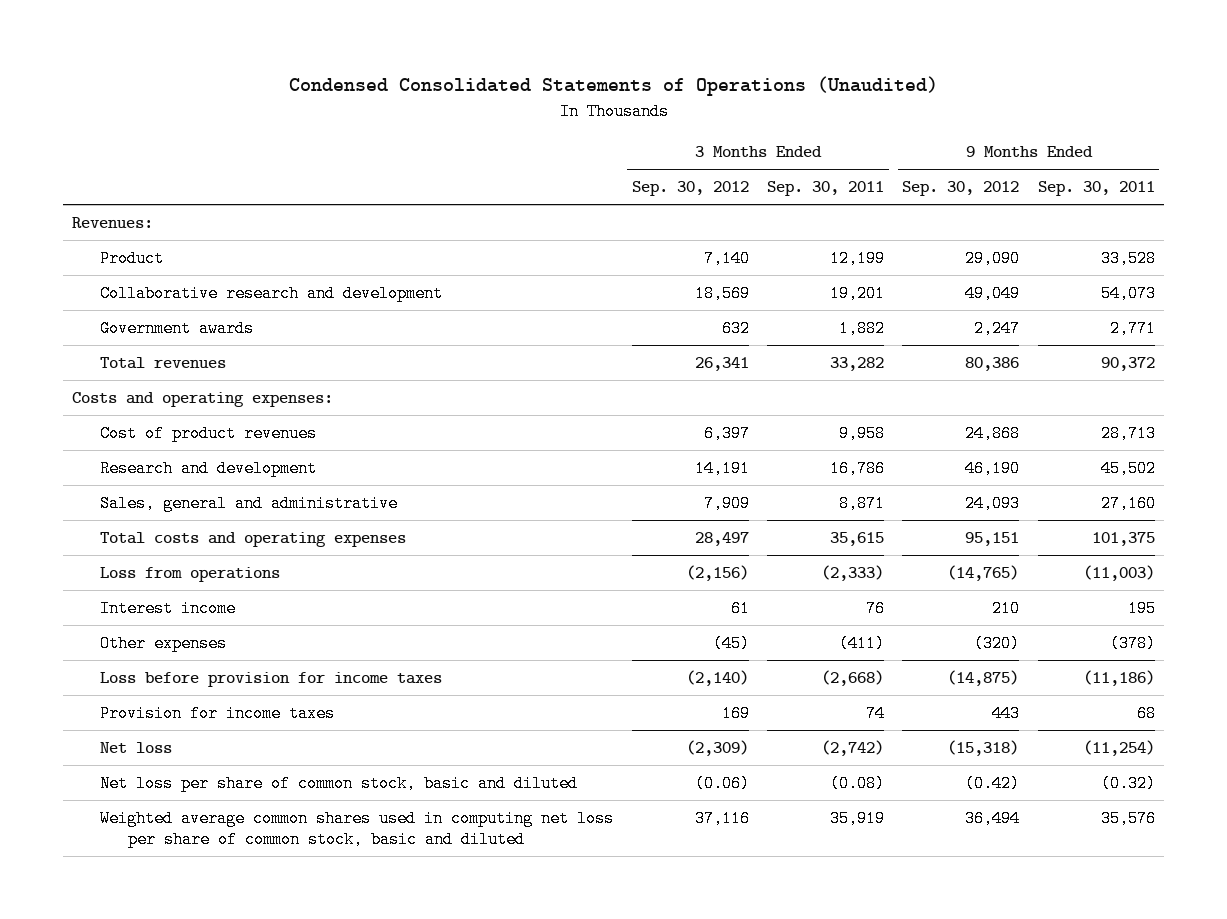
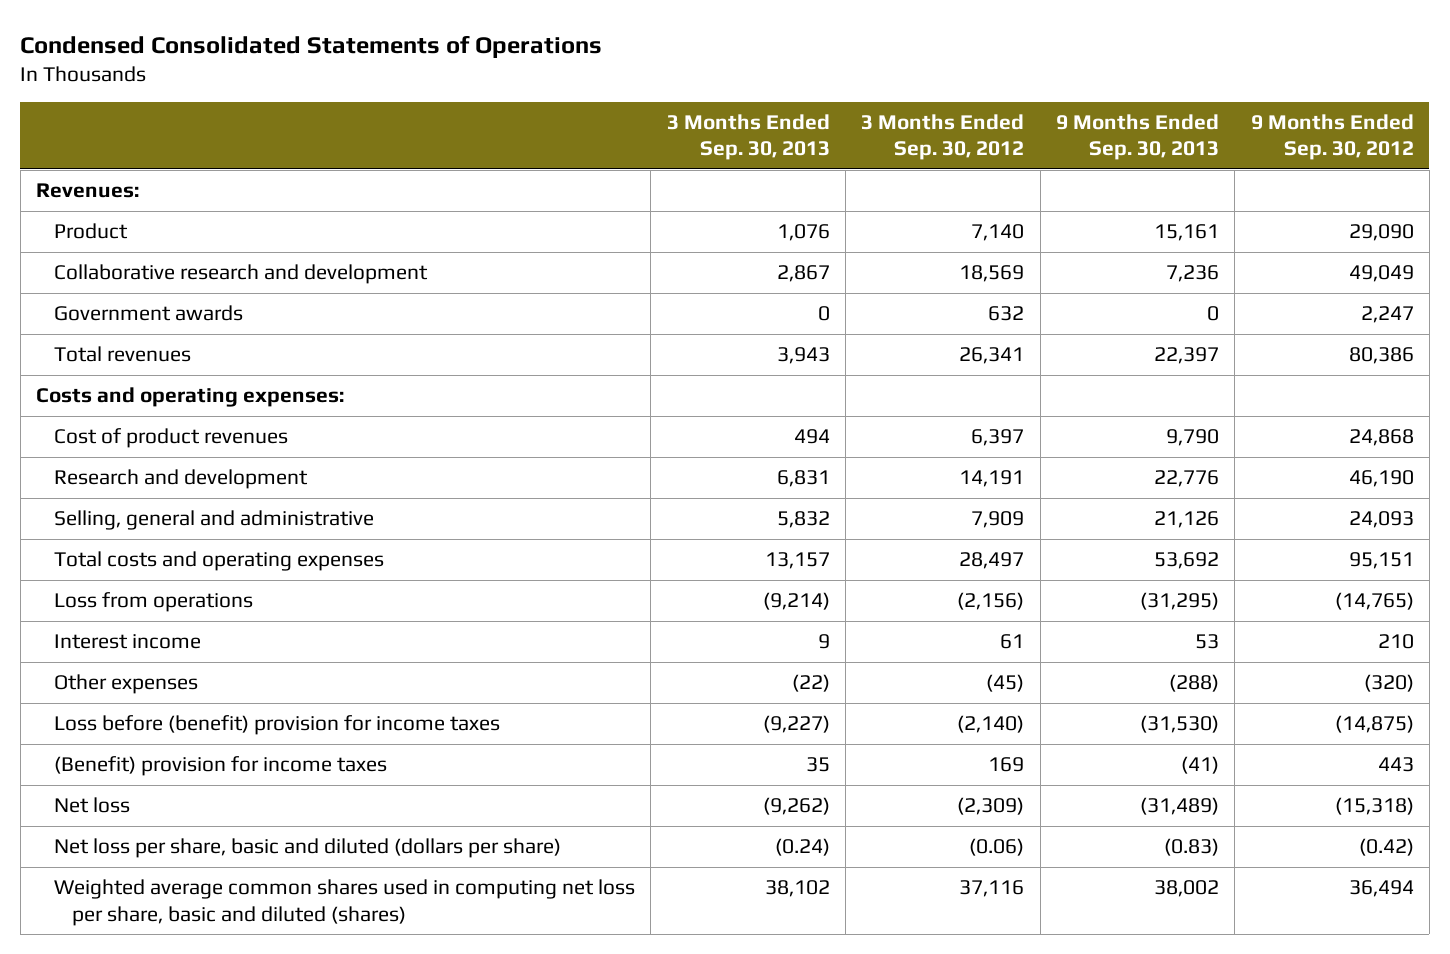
[288,76,938,97] Condensed Consolidated Statements of Operations (Unaudited) -> [20,34,603,58] Condensed Consolidated Statements of Operations
[766,181,884,197] Sep. 30, 2011 -> none
[1037,181,1155,197] Sep. 30, 2011 -> none
none -> [666,113,830,161] 3 Months Ended Sep. 30, 2013
none -> [1055,113,1219,161] 9 Months Ended Sep. 30, 2013
[100,495,399,513] Sales, general and administrative -> [53,510,374,531] Selling, general and administrative
[100,672,443,688] Loss before provision for income taxes -> [53,715,500,736] Loss before (benefit) provision for income taxes
[100,705,336,723] Provision for income taxes -> [53,756,387,777] (Benefit) provision for income taxes
[100,775,579,793] Net loss per share of common stock, basic and diluted -> [53,838,561,859] Net loss per share, basic and diluted (dollars per share)
[100,810,615,849] Weighted average common shares used in computing net loss per share of common stock, basic and diluted -> [53,879,635,926] Weighted average common shares used in computing net loss per share, basic and diluted (shares)

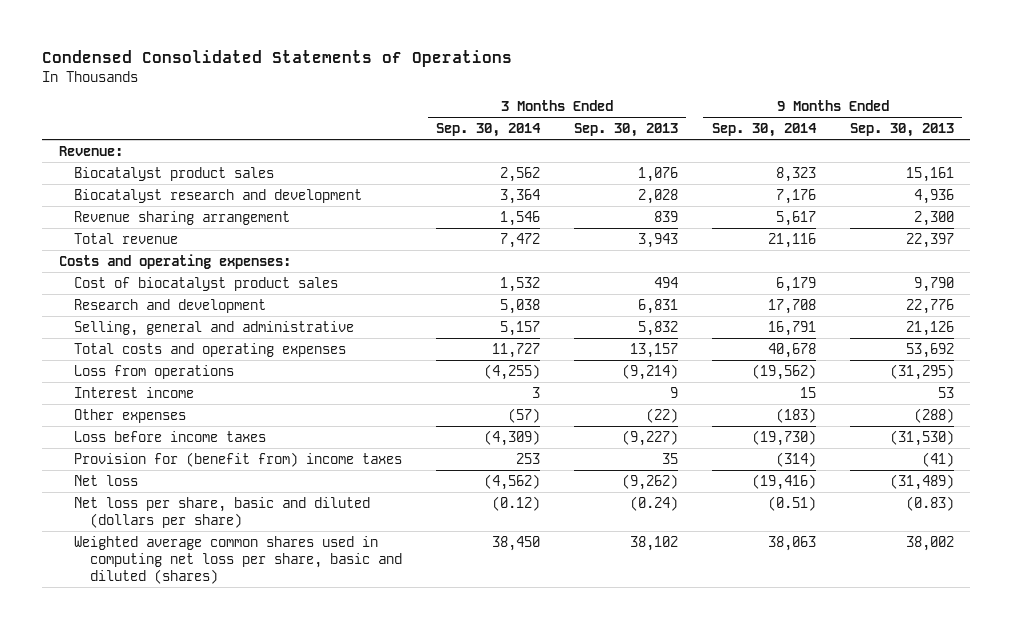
[861,113,1025,161] 3 Months Ended Sep. 30, 2012 -> none
[1250,113,1414,161] 9 Months Ended Sep. 30, 2012 -> none
none -> [436,122,542,137] Sep. 30, 2014
none -> [711,122,817,137] Sep. 30, 2014
[53,305,243,322] Government awards -> none
[36,183,140,199] Revenues: -> [59,145,124,156] Revenue:
[53,223,128,240] Product -> [74,166,275,181] Biocatalyst product sales
[53,264,428,285] Collaborative research and development -> [74,188,363,203] Biocatalyst research and development
[776,265,830,283] 2,867 -> [637,188,678,204] 2,028
[1165,265,1219,283] 7,236 -> [913,188,954,204] 4,936
none -> [74,210,291,225] Revenue sharing arrangement
[53,346,191,363] Total revenues -> [74,232,179,244] Total revenue
[53,428,288,449] Cost of product revenues -> [74,276,339,291] Cost of biocatalyst product sales
[53,715,500,736] Loss before (benefit) provision for income taxes -> [74,430,267,442] Loss before income taxes
[53,756,387,777] (Benefit) provision for income taxes -> [74,451,403,467] Provision for (benefit from) income taxes

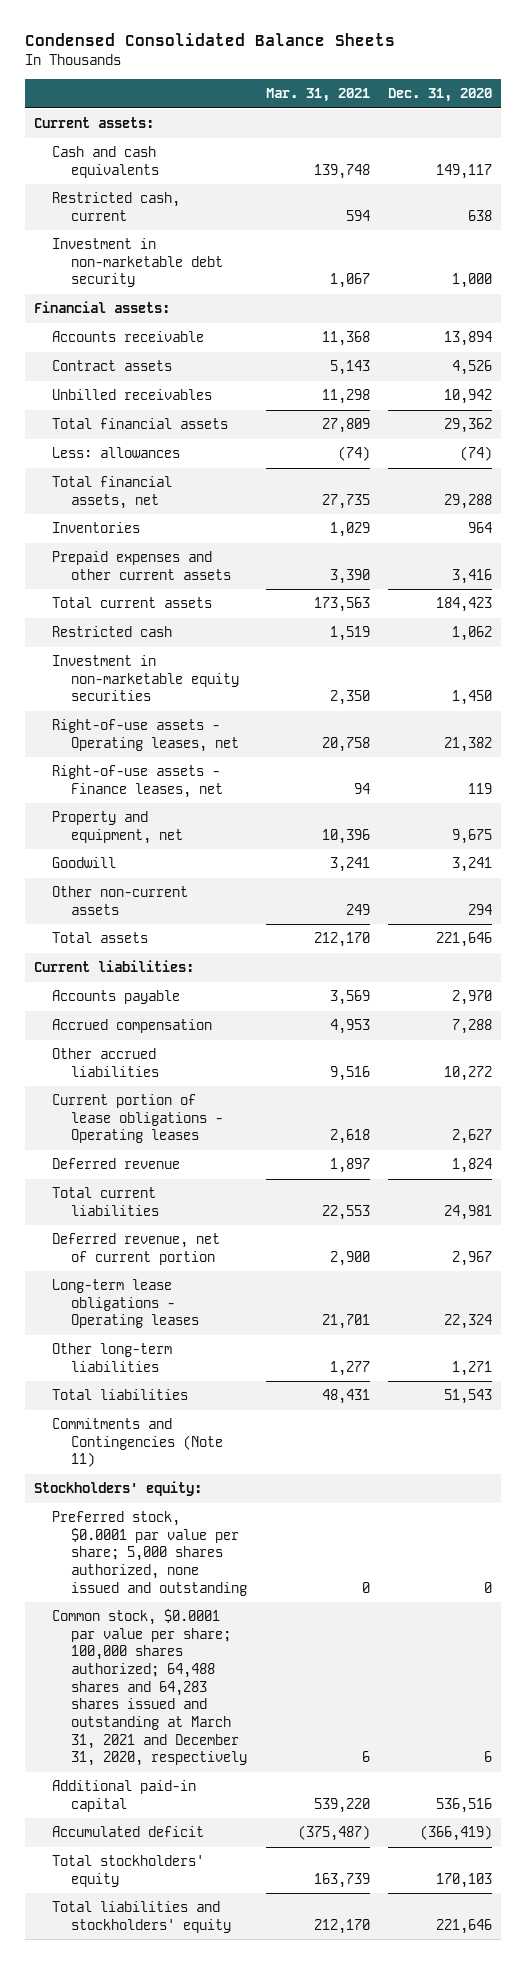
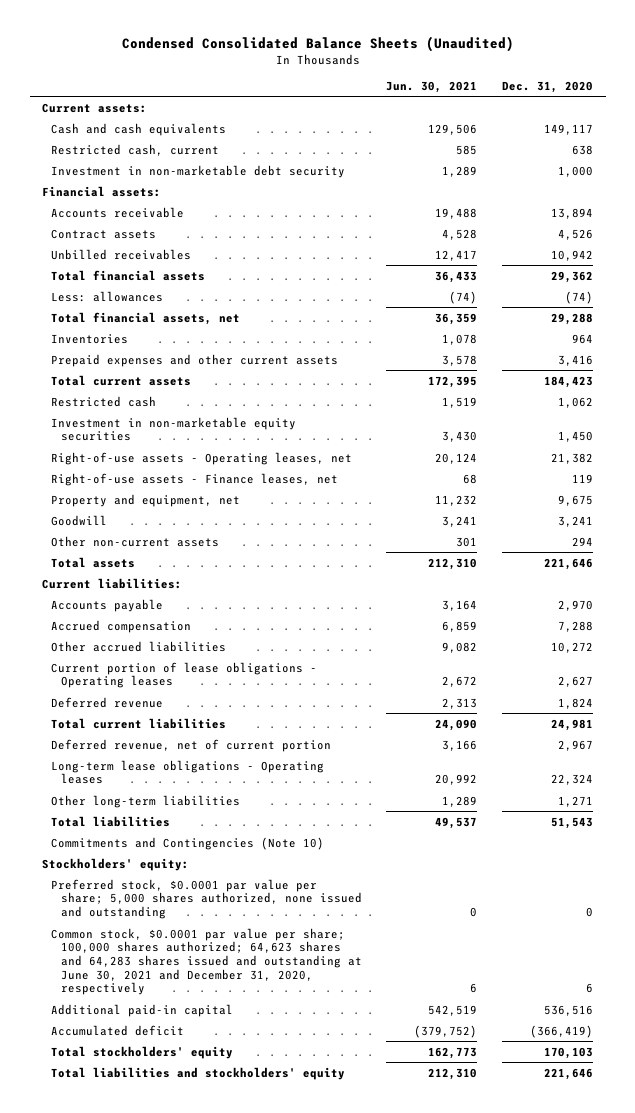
[24,33,395,47] Condensed Consolidated Balance Sheets -> [121,35,514,52] Condensed Consolidated Balance Sheets (Unaudited)
[265,88,370,103] Mar. 31, 2021 -> none
none -> [386,80,478,93] Jun. 30, 2021
[52,1418,224,1468] Commitments and Contingencies (Note 11) -> [51,836,325,850] Commitments and Contingencies (Note 10)
[52,1609,248,1767] Common stock, $0.0001 par value per share; 100,000 shares authorized; 64,488 shares and 64,283 shares issued and outstanding at March 31, 2021 and December 31, 2020, respectively -> [51,927,362,996] Common stock, $0.0001 par value per share; 100,000 shares authorized; 64,623 shares and 64,283 shares issued and outstanding at June 30, 2021 and December 31, 2020, respectively

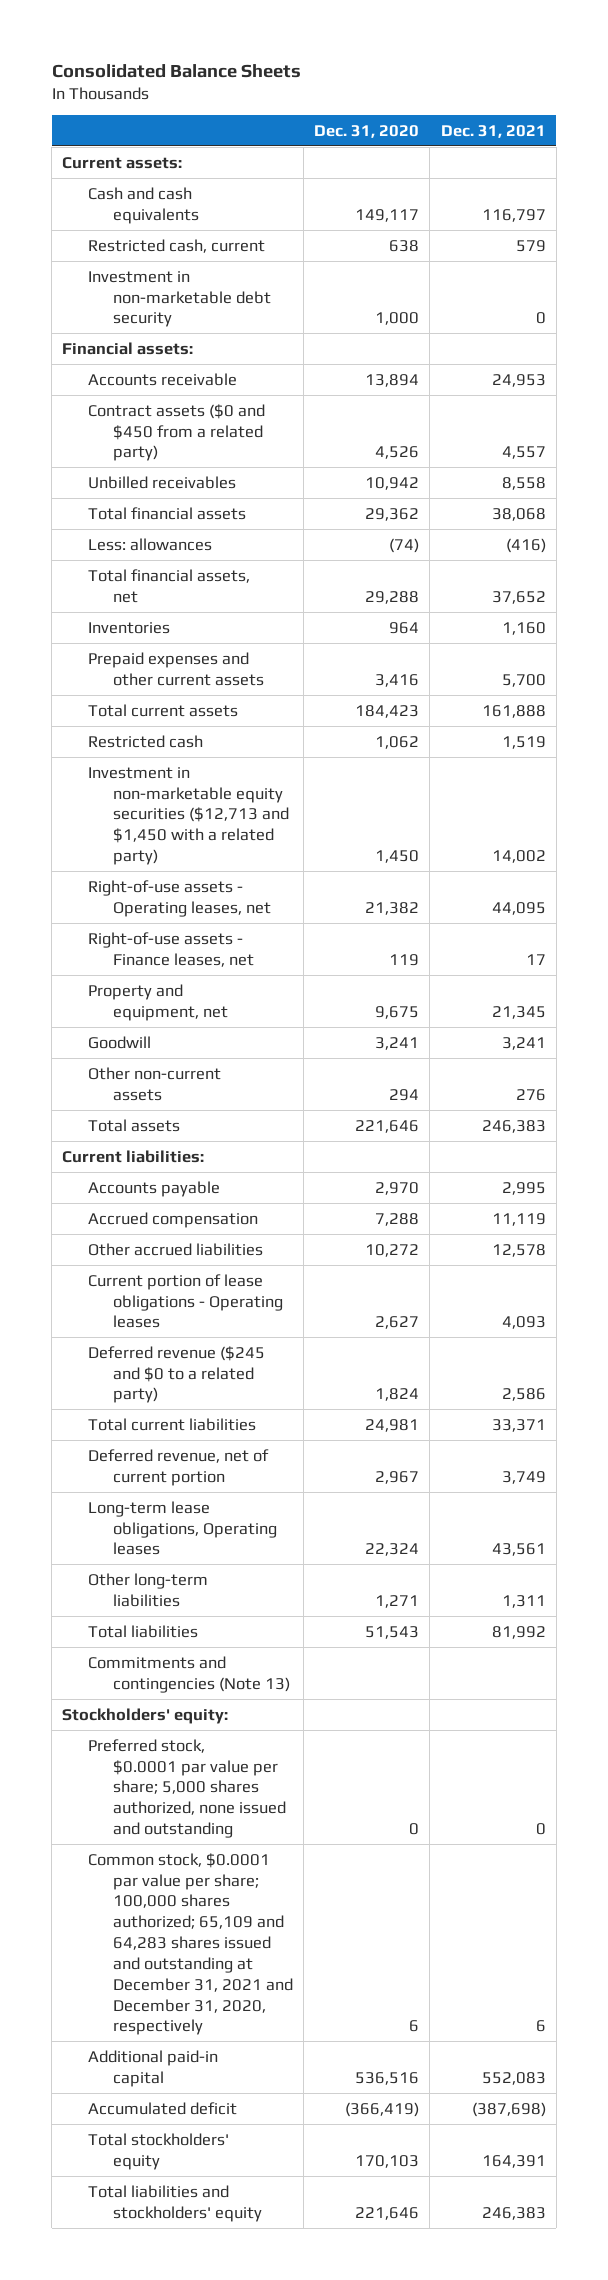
[121,35,514,52] Condensed Consolidated Balance Sheets (Unaudited) -> [51,63,301,78] Consolidated Balance Sheets
[386,80,478,93] Jun. 30, 2021 -> none
none -> [440,124,546,138] Dec. 31, 2021
[51,228,157,239] Contract assets -> [87,403,265,462] Contract assets ($0 and $450 from a related party)
[51,416,297,442] Investment in non-marketable equity securities -> [87,766,289,866] Investment in non-marketable equity securities ($12,713 and $1,450 with a related party)
[51,696,164,708] Deferred revenue -> [87,1345,265,1404] Deferred revenue ($245 and $0 to a related party)
[51,759,325,785] Long-term lease obligations - Operating leases -> [87,1500,277,1556] Long-term lease obligations, Operating leases
[51,836,325,850] Commitments and Contingencies (Note 10) -> [87,1655,290,1693] Commitments and contingencies (Note 13)
[51,927,362,996] Common stock, $0.0001 par value per share; 100,000 shares authorized; 64,623 shares and 64,283 shares issued and outstanding at June 30, 2021 and December 31, 2020, respectively -> [87,1852,293,2036] Common stock, $0.0001 par value per share; 100,000 shares authorized; 65,109 and 64,283 shares issued and outstanding at December 31, 2021 and December 31, 2020, respectively

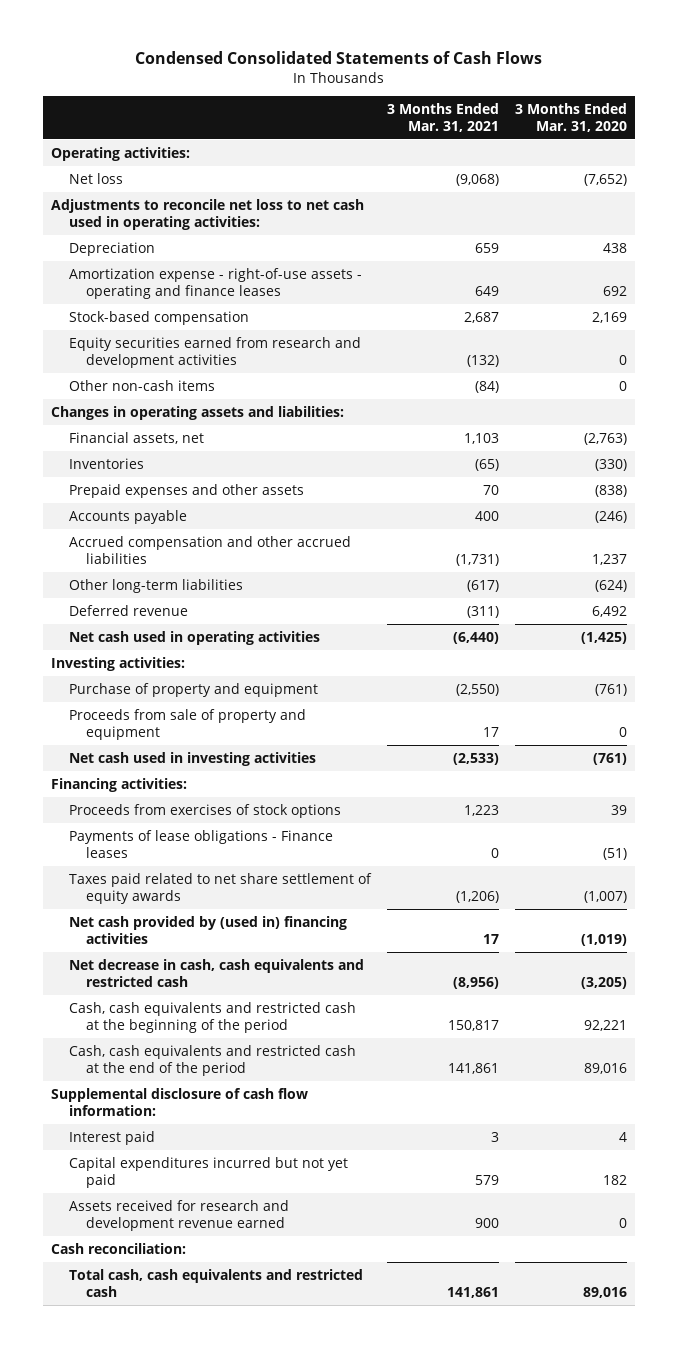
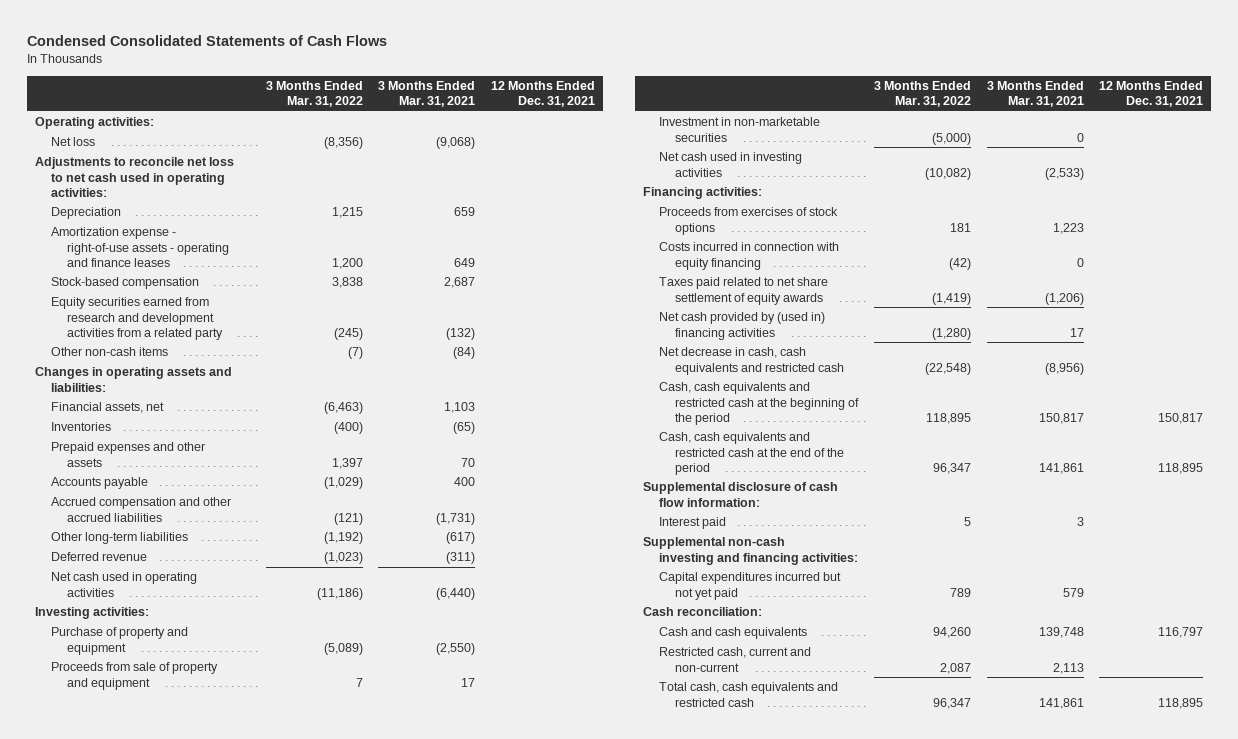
[514,103,627,132] 3 Months Ended Mar. 31, 2020 -> none
none -> [265,80,363,108] 3 Months Ended Mar. 31, 2022
none -> [491,80,596,108] 12 Months Ended Dec. 31, 2021
[68,336,361,368] Equity securities earned from research and development activities -> [50,297,223,340] Equity securities earned from research and development activities from a related party
none -> [658,117,820,142] Investment in non-marketable securities
[68,829,333,858] Payments of lease obligations - Finance leases -> none
none -> [658,242,839,270] Costs incurred in connection with equity financing
none -> [642,537,858,565] Supplemental non-cash investing and financing activities:
[68,1199,289,1231] Assets received for research and development revenue earned -> none
none -> [658,627,807,640] Cash and cash equivalents
none -> [658,647,811,672] Restricted cash, current and non-current

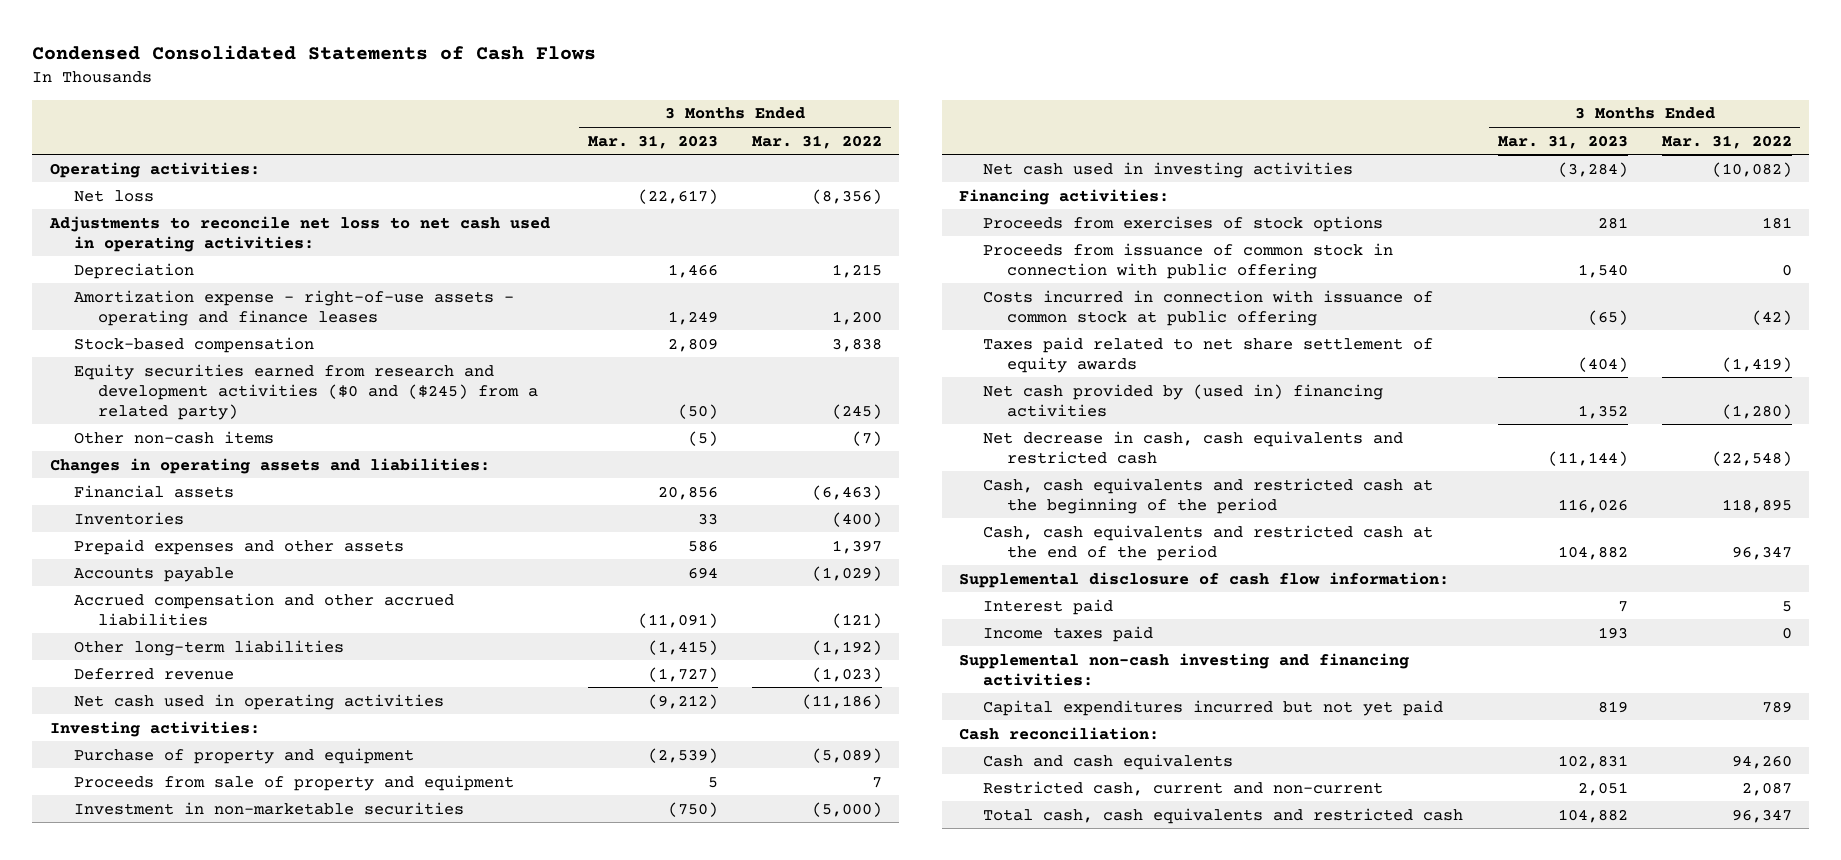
[378,80,476,108] 3 Months Ended Mar. 31, 2021 -> none
[491,80,596,108] 12 Months Ended Dec. 31, 2021 -> none
none -> [587,134,718,149] Mar. 31, 2023
[50,297,223,340] Equity securities earned from research and development activities from a related party -> [73,363,538,420] Equity securities earned from research and development activities ($0 and ($245) from a related party)
[50,402,164,414] Financial assets, net -> [73,484,234,498] Financial assets
none -> [983,242,1394,279] Proceeds from issuance of common stock in connection with public offering
[658,242,839,270] Costs incurred in connection with equity financing -> [983,289,1434,326] Costs incurred in connection with issuance of common stock at public offering
none -> [983,625,1154,642] Income taxes paid

